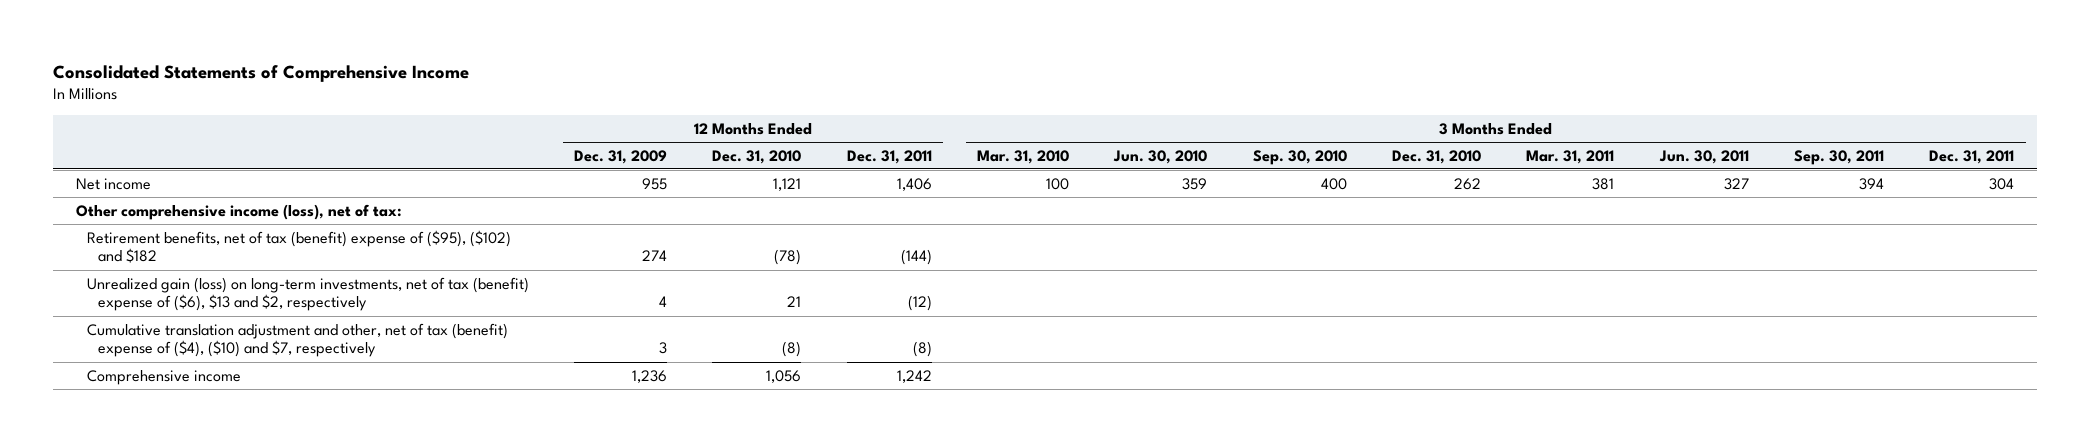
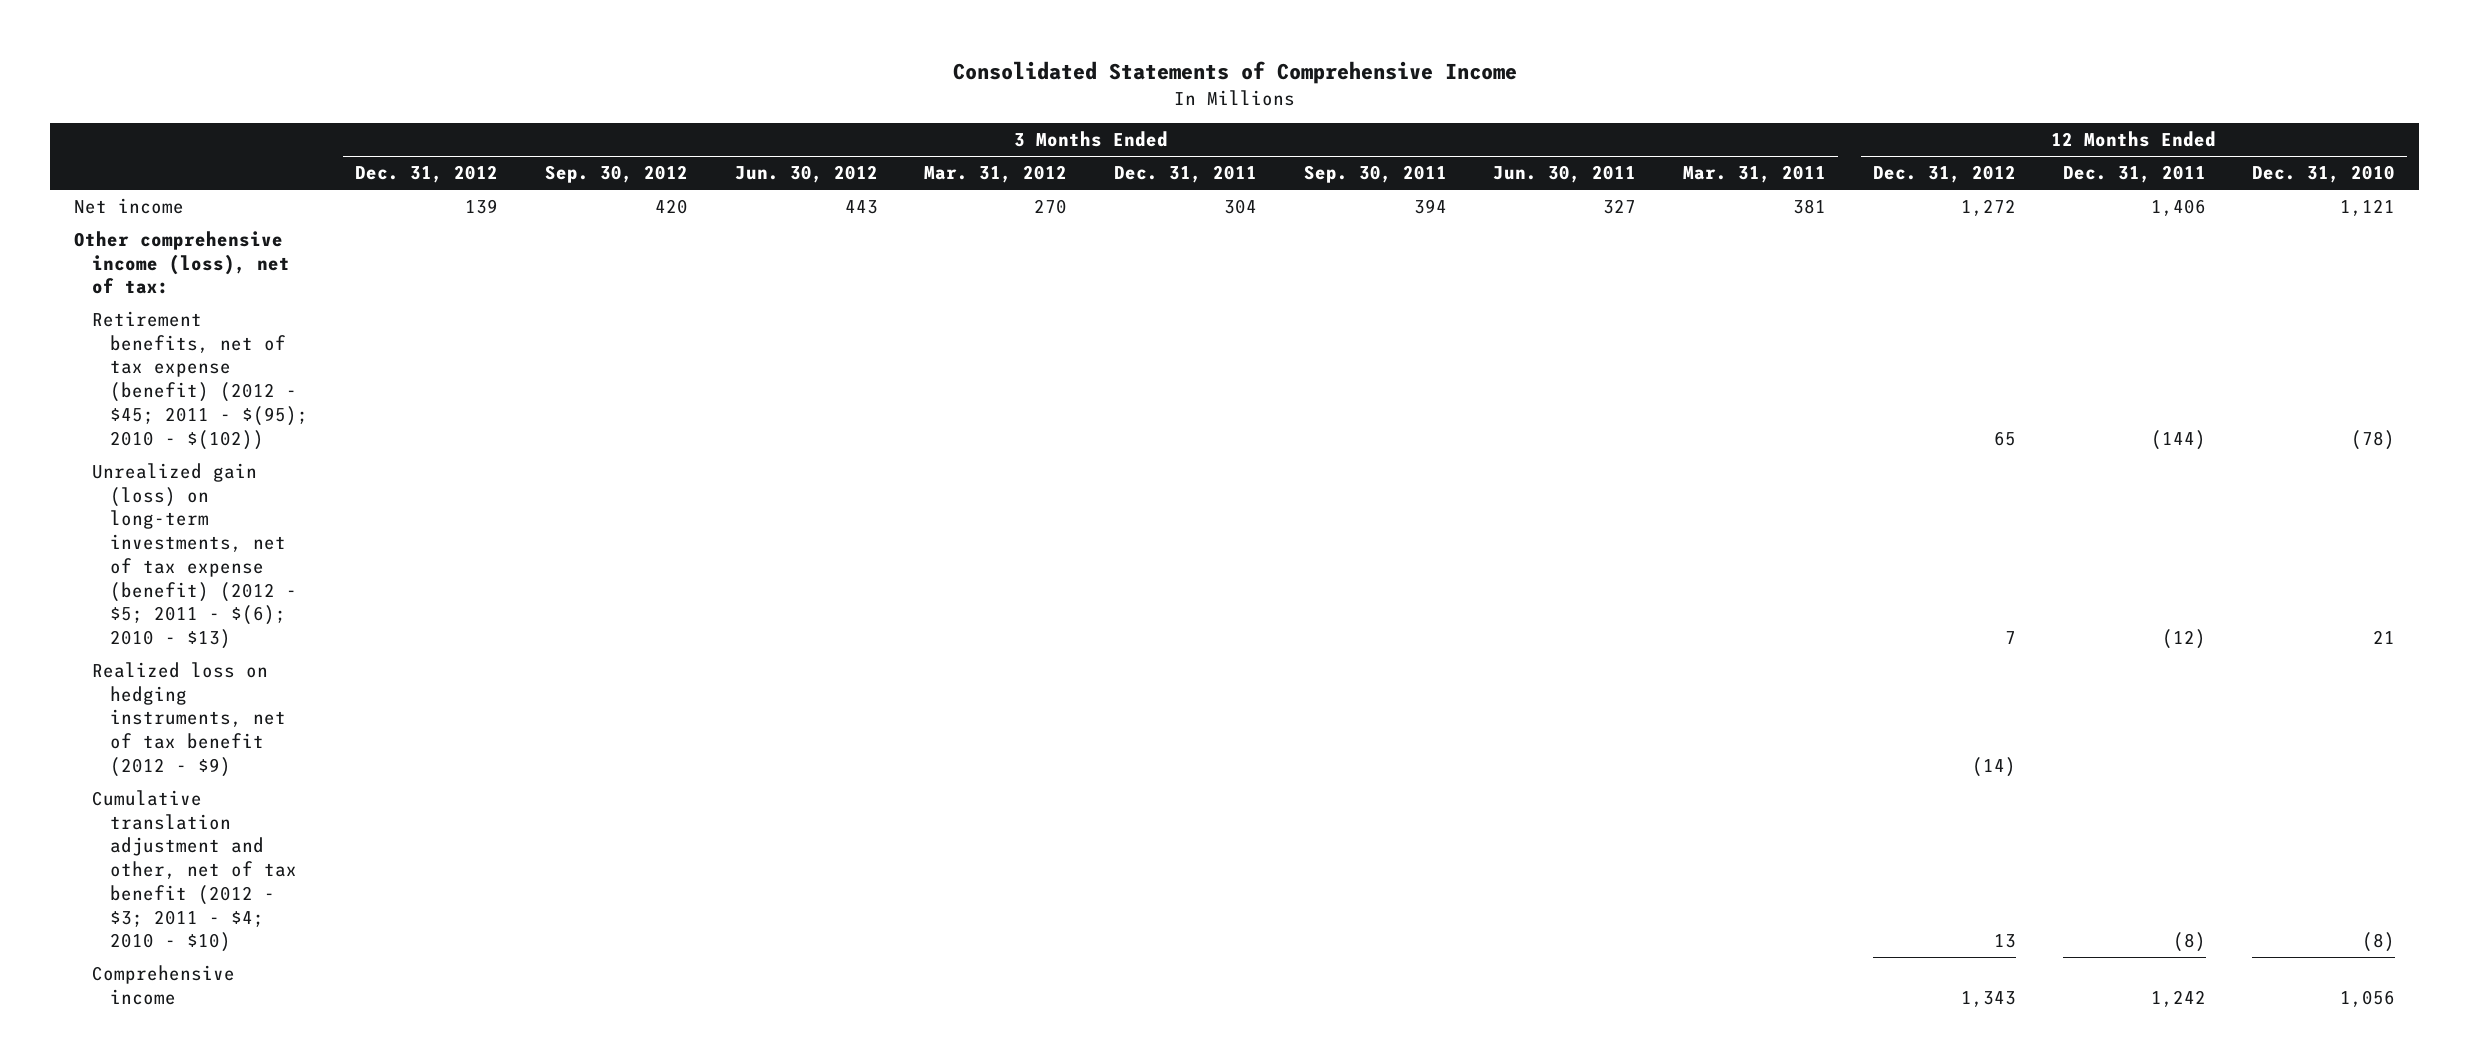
[574,149,668,164] Dec. 31, 2009 -> none
[977,149,1070,164] Mar. 31, 2010 -> none
[1113,149,1208,164] Jun. 30, 2010 -> none
[1252,149,1347,165] Sep. 30, 2010 -> none
[1392,149,1482,164] Dec. 31, 2010 -> none
none -> [355,165,499,184] Dec. 31, 2012
none -> [544,165,688,184] Sep. 30, 2012
none -> [734,165,878,184] Jun. 30, 2012
none -> [924,165,1068,184] Mar. 31, 2012
none -> [1872,165,2016,184] Dec. 31, 2012
[86,229,511,264] Retirement benefits, net of tax (benefit) expense of ($95), ($102) and $182 -> [91,311,309,450] Retirement benefits, net of tax expense (benefit) (2012 - $45; 2011 - $(95); 2010 - $(102))
[86,276,529,312] Unrealized gain (loss) on long-term investments, net of tax (benefit) expense of ($6), $13 and $2, respectively -> [91,463,298,650] Unrealized gain (loss) on long-term investments, net of tax expense (benefit) (2012 - $5; 2011 - $(6); 2010 - $13)
none -> [91,662,287,777] Realized loss on hedging instruments, net of tax benefit (2012 - $9)
[86,322,508,358] Cumulative translation adjustment and other, net of tax (benefit) expense of ($4), ($10) and $7, respectively -> [91,790,298,953] Cumulative translation adjustment and other, net of tax benefit (2012 - $3; 2011 - $4; 2010 - $10)

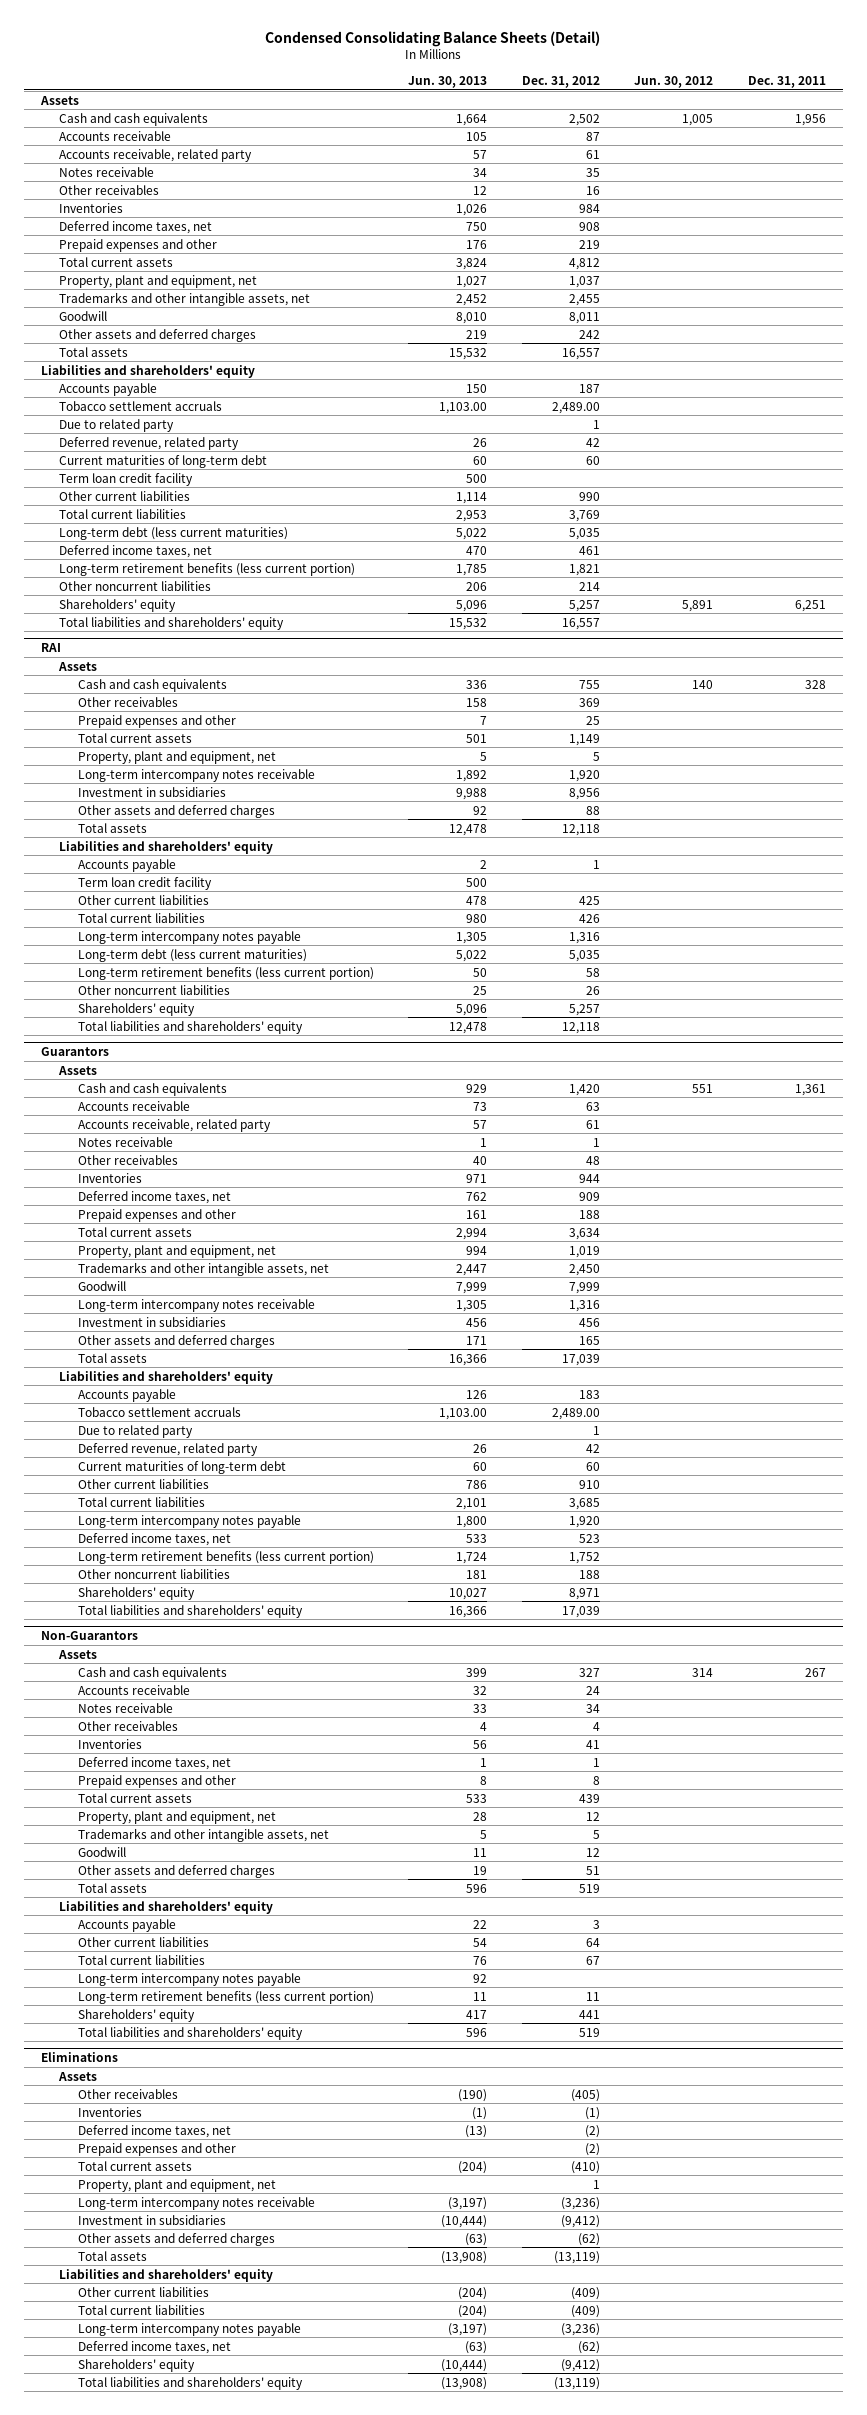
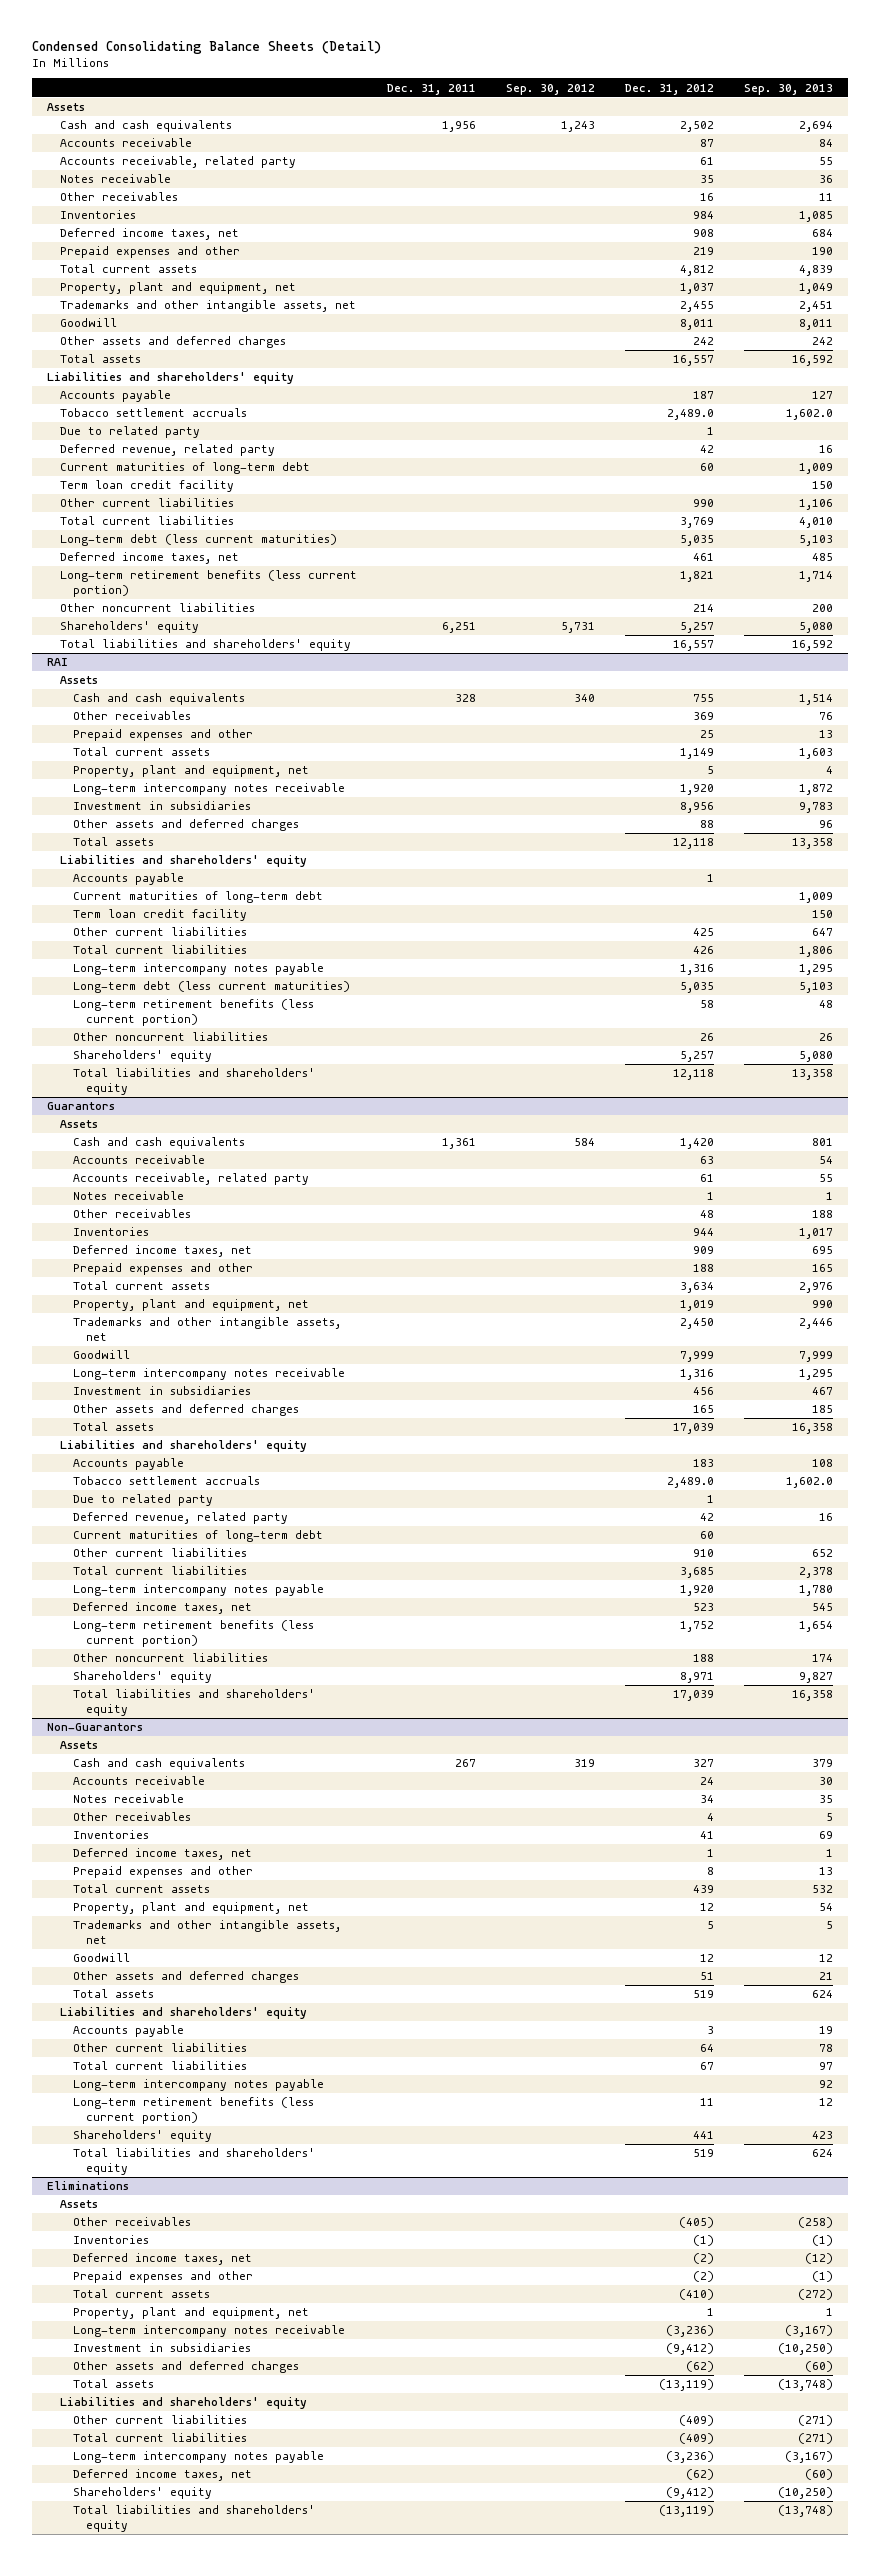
[408,75,488,88] Jun. 30, 2013 -> none
[634,75,714,88] Jun. 30, 2012 -> none
none -> [506,83,596,95] Sep. 30, 2012
none -> [744,83,834,95] Sep. 30, 2013
[551,401,600,414] 2,489.00 -> [667,409,715,421] 2,489.0
none -> [73,891,324,904] Current maturities of long-term debt
[551,1407,600,1420] 2,489.00 -> [667,1477,715,1489] 2,489.0

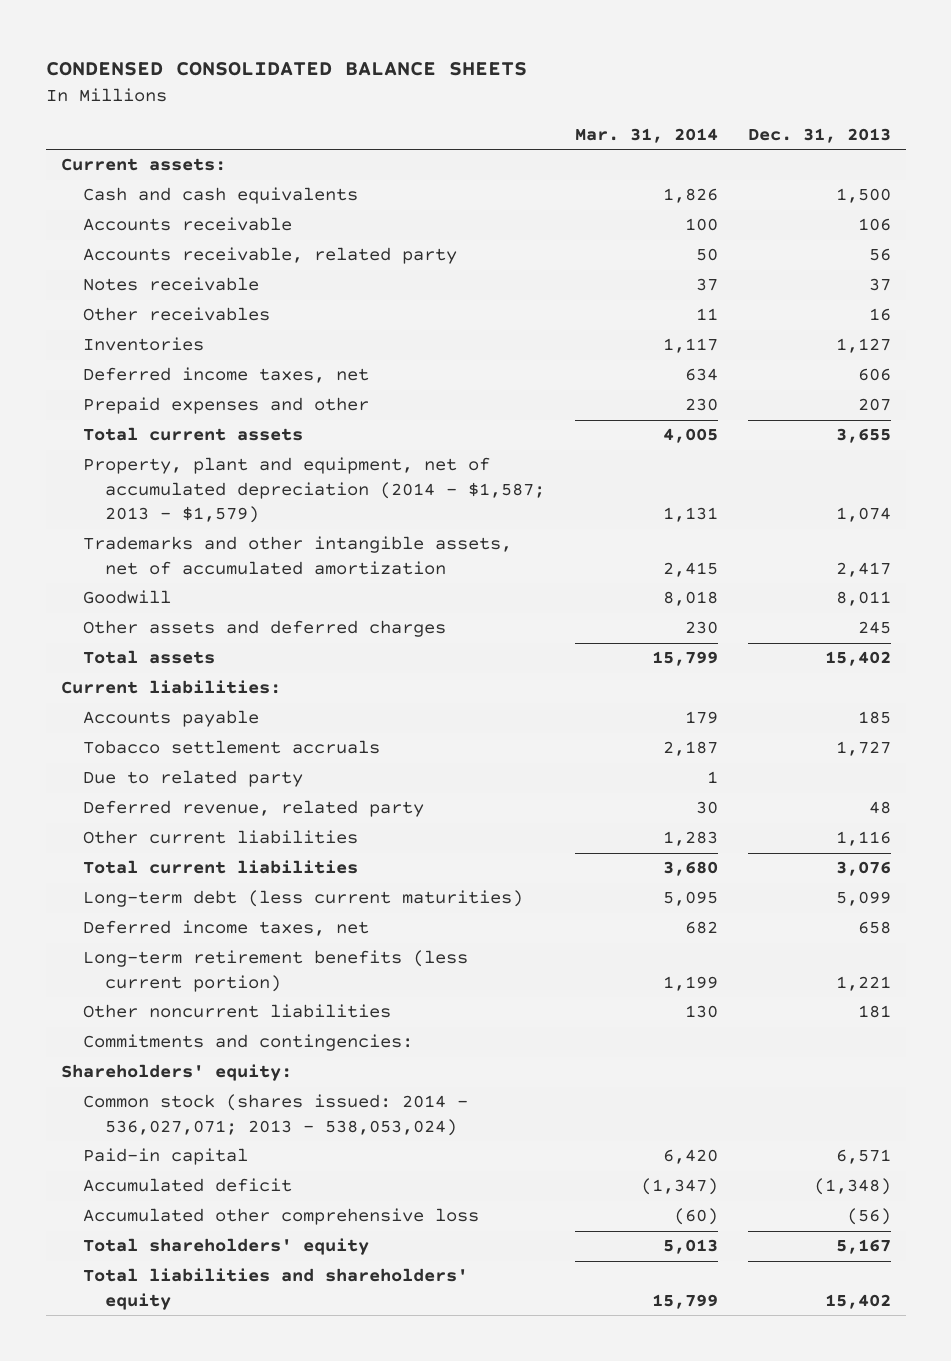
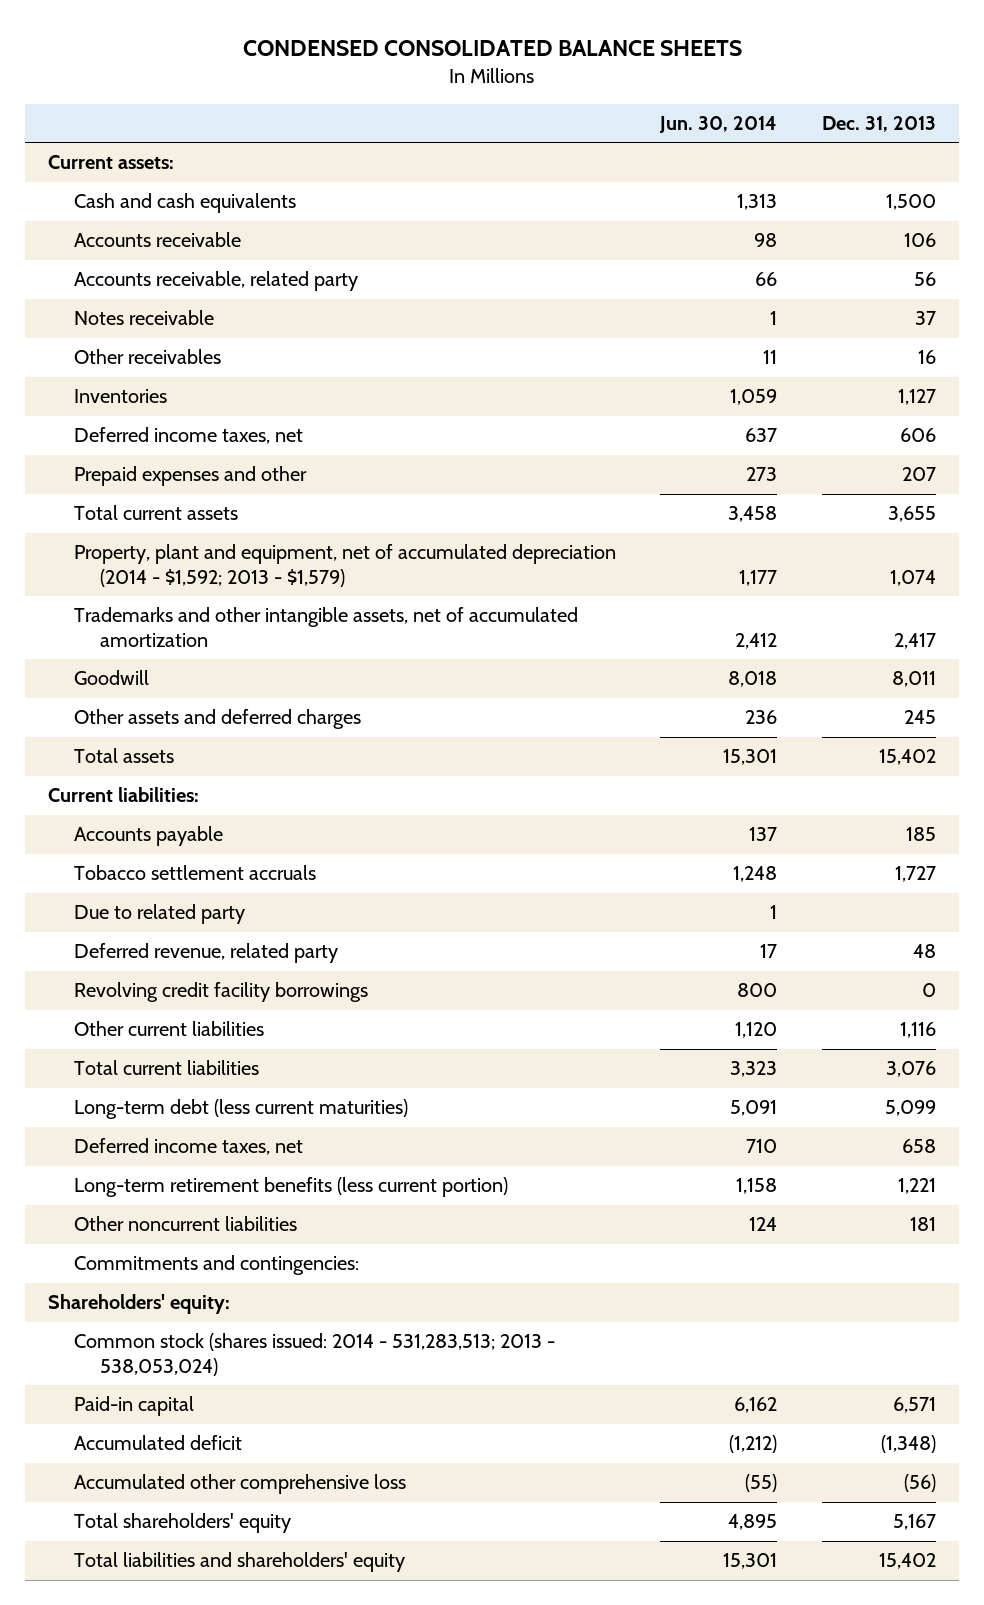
[574,128,718,144] Mar. 31, 2014 -> none
none -> [659,115,778,133] Jun. 30, 2014
[82,457,545,524] Property, plant and equipment, net of accumulated depreciation (2014 - $1,587; 2013 - $1,579) -> [73,544,616,587] Property, plant and equipment, net of accumulated depreciation (2014 - $1,592; 2013 - $1,579)
none -> [73,982,368,1003] Revolving credit facility borrowings
[82,1094,468,1136] Common stock (shares issued: 2014 - 536,027,071; 2013 - 538,053,024) -> [73,1333,555,1376] Common stock (shares issued: 2014 - 531,283,513; 2013 - 538,053,024)

